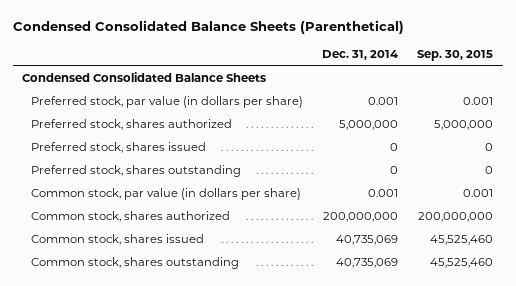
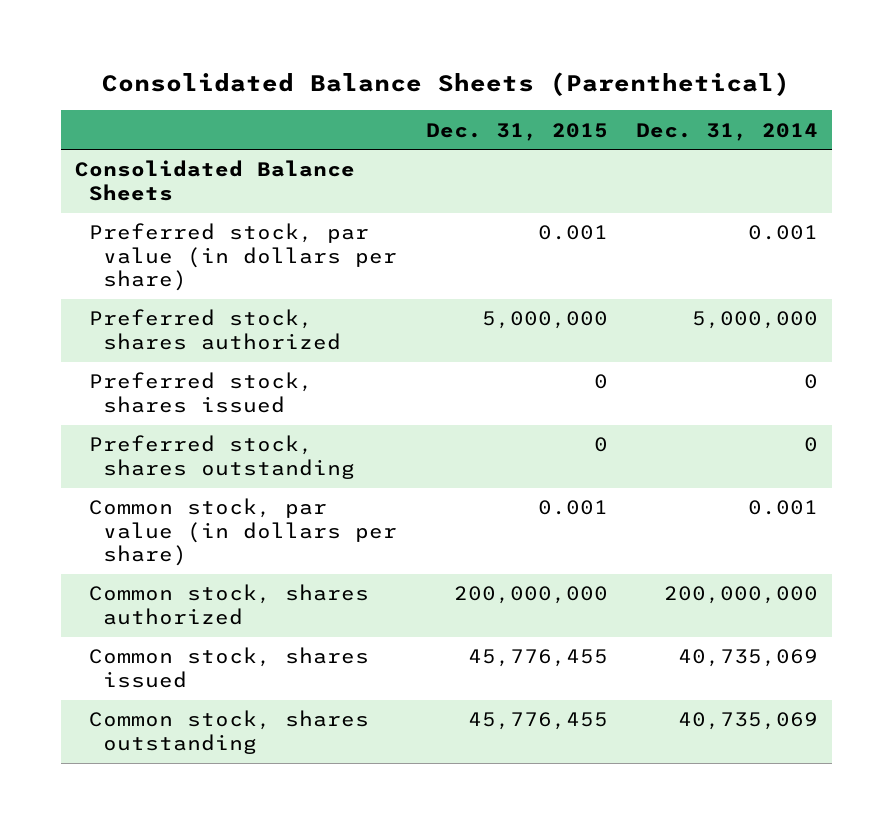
[12,19,404,34] Condensed Consolidated Balance Sheets (Parenthetical) -> [102,71,791,96] Consolidated Balance Sheets (Parenthetical)
[417,49,494,61] Sep. 30, 2015 -> none
none -> [425,122,608,141] Dec. 31, 2015
[22,71,267,82] Condensed Consolidated Balance Sheets -> [74,160,355,201] Consolidated Balance Sheets

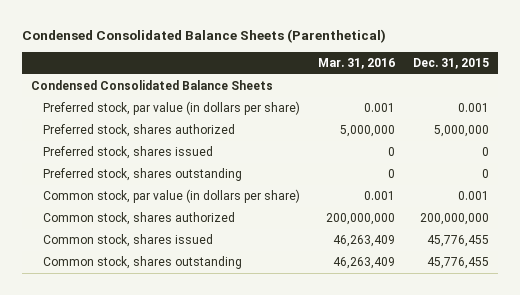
[102,71,791,96] Consolidated Balance Sheets (Parenthetical) -> [21,29,386,44] Condensed Consolidated Balance Sheets (Parenthetical)
[636,122,819,141] Dec. 31, 2014 -> none
none -> [317,58,395,70] Mar. 31, 2016
[74,160,355,201] Consolidated Balance Sheets -> [30,80,273,91] Condensed Consolidated Balance Sheets

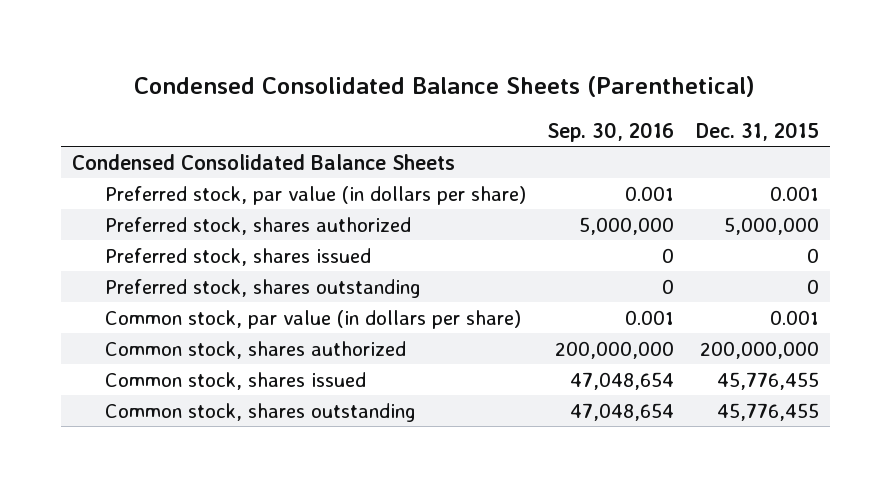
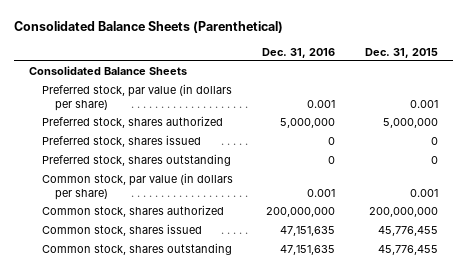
[134,76,756,98] Condensed Consolidated Balance Sheets (Parenthetical) -> [13,21,283,34] Consolidated Balance Sheets (Parenthetical)
[547,121,675,142] Sep. 30, 2016 -> none
none -> [262,47,336,58] Dec. 31, 2016
[71,153,455,170] Condensed Consolidated Balance Sheets -> [28,66,187,76] Consolidated Balance Sheets

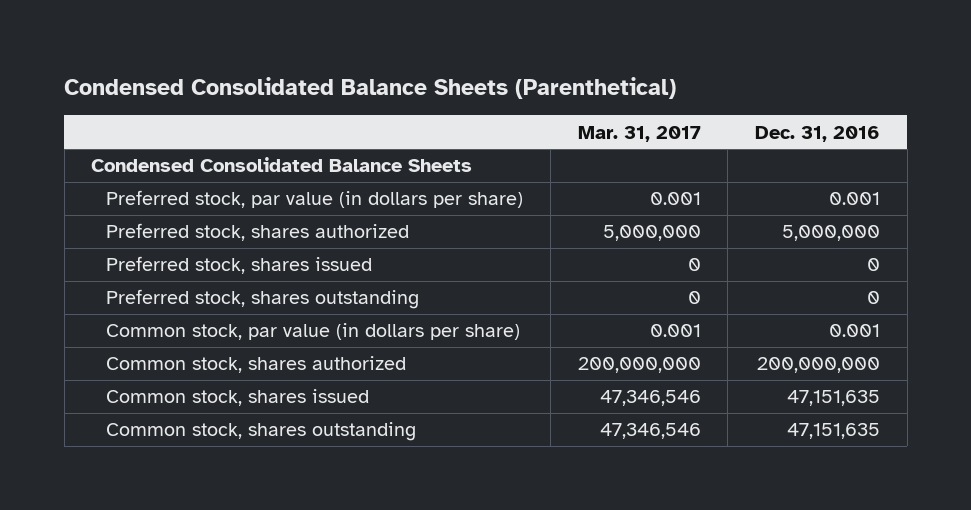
[13,21,283,34] Consolidated Balance Sheets (Parenthetical) -> [64,77,677,100] Condensed Consolidated Balance Sheets (Parenthetical)
[365,47,439,58] Dec. 31, 2015 -> none
none -> [577,125,701,142] Mar. 31, 2017
[28,66,187,76] Consolidated Balance Sheets -> [91,157,473,173] Condensed Consolidated Balance Sheets

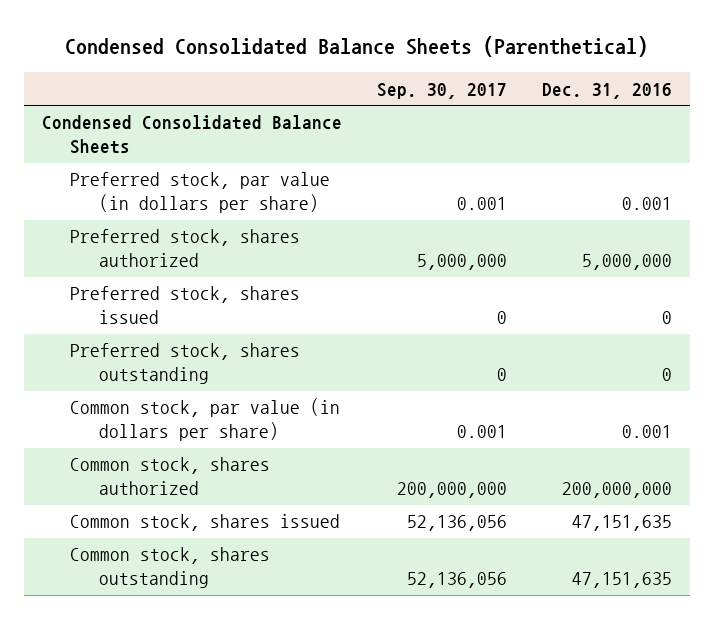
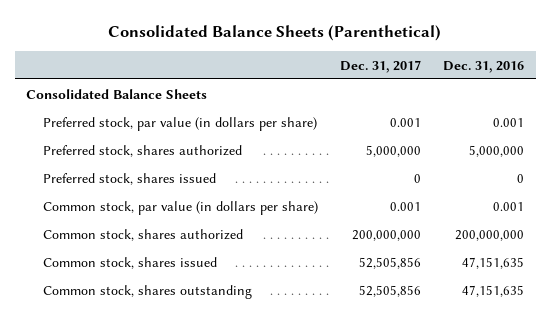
[64,36,648,58] Condensed Consolidated Balance Sheets (Parenthetical) -> [108,24,442,41] Consolidated Balance Sheets (Parenthetical)
[376,82,507,99] Sep. 30, 2017 -> none
none -> [340,59,422,73] Dec. 31, 2017
[41,115,342,155] Condensed Consolidated Balance Sheets -> [25,88,207,99] Consolidated Balance Sheets
[70,343,301,385] Preferred stock, shares outstanding -> none

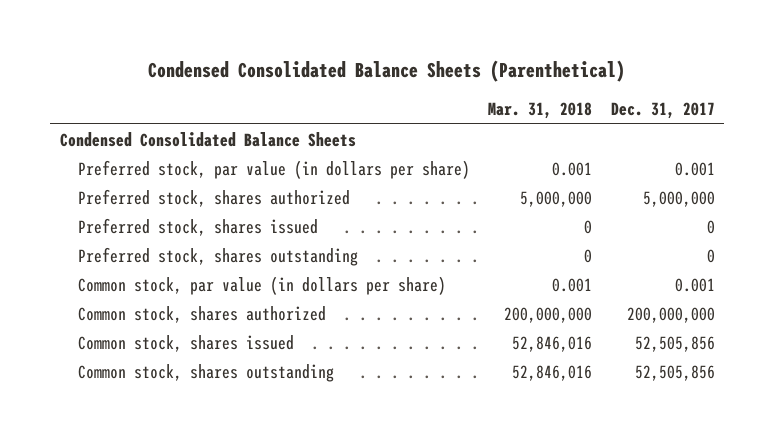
[108,24,442,41] Consolidated Balance Sheets (Parenthetical) -> [148,60,626,83] Condensed Consolidated Balance Sheets (Parenthetical)
[443,60,525,73] Dec. 31, 2016 -> none
none -> [488,102,593,120] Mar. 31, 2018
[25,88,207,99] Consolidated Balance Sheets -> [59,131,356,147] Condensed Consolidated Balance Sheets
none -> [78,246,359,266] Preferred stock, shares outstanding

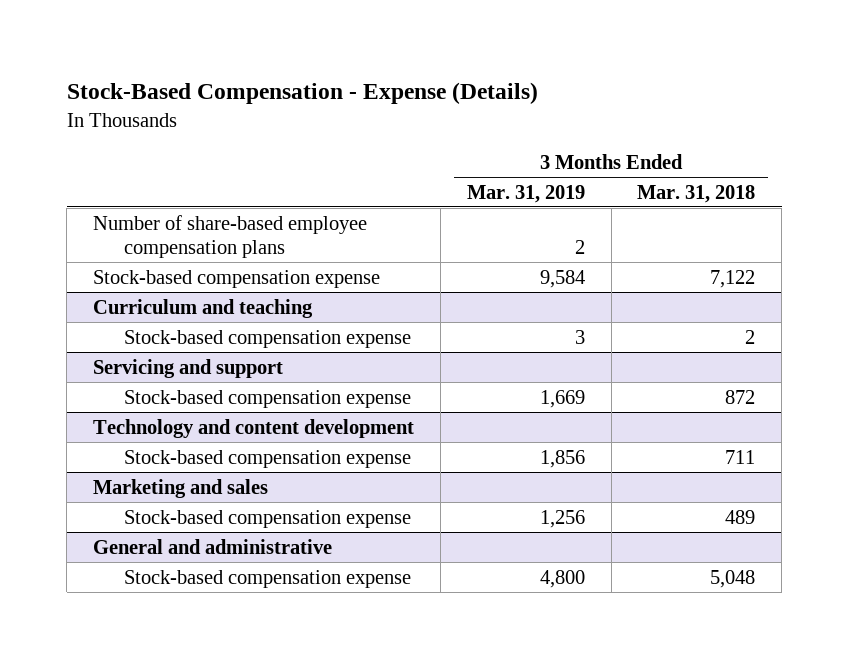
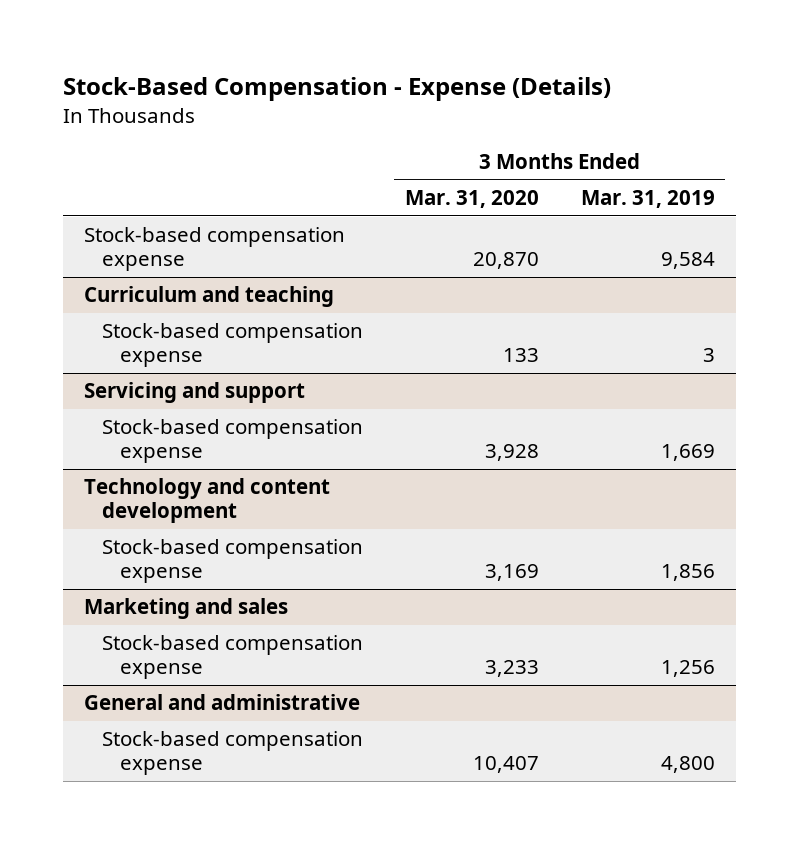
[637,184,756,203] Mar. 31, 2018 -> none
none -> [404,190,539,209] Mar. 31, 2020
[93,214,368,259] Number of share-based employee compensation plans -> none

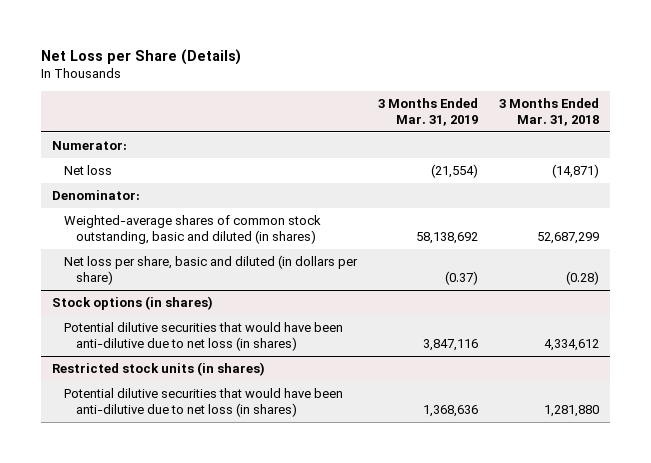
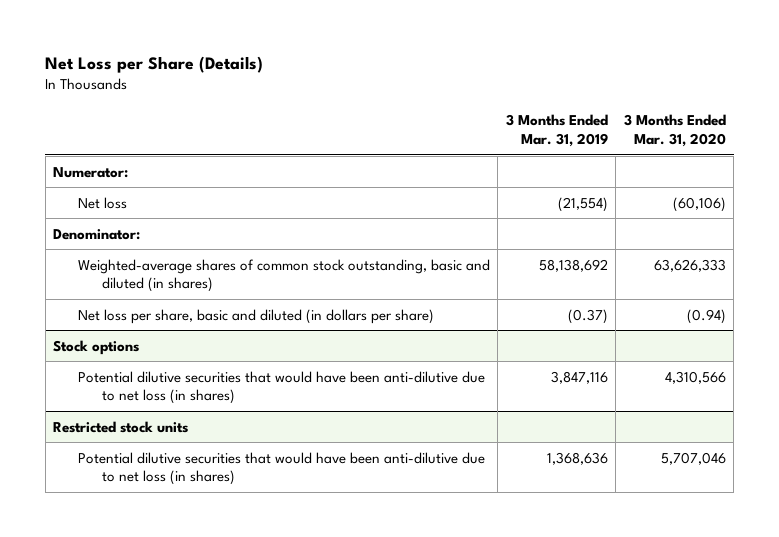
[499,98,600,126] 3 Months Ended Mar. 31, 2018 -> none
none -> [623,114,726,148] 3 Months Ended Mar. 31, 2020
[51,296,213,311] Stock options (in shares) -> [53,339,140,355] Stock options
[51,362,265,377] Restricted stock units (in shares) -> [53,420,189,433] Restricted stock units

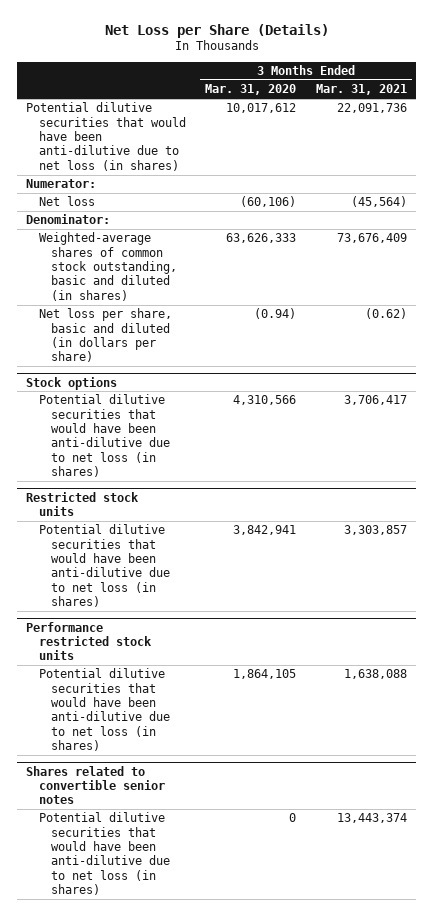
[505,114,608,148] 3 Months Ended Mar. 31, 2019 -> none
none -> [315,84,407,96] Mar. 31, 2021
none -> [26,102,186,171] Potential dilutive securities that would have been anti-dilutive due to net loss (in shares)
[660,451,726,465] 5,707,046 -> [233,525,297,536] 3,842,941
none -> [26,621,152,661] Performance restricted stock units
none -> [38,668,170,752] Potential dilutive securities that would have been anti-dilutive due to net loss (in shares)
none -> [26,765,165,805] Shares related to convertible senior notes
none -> [38,812,170,896] Potential dilutive securities that would have been anti-dilutive due to net loss (in shares)

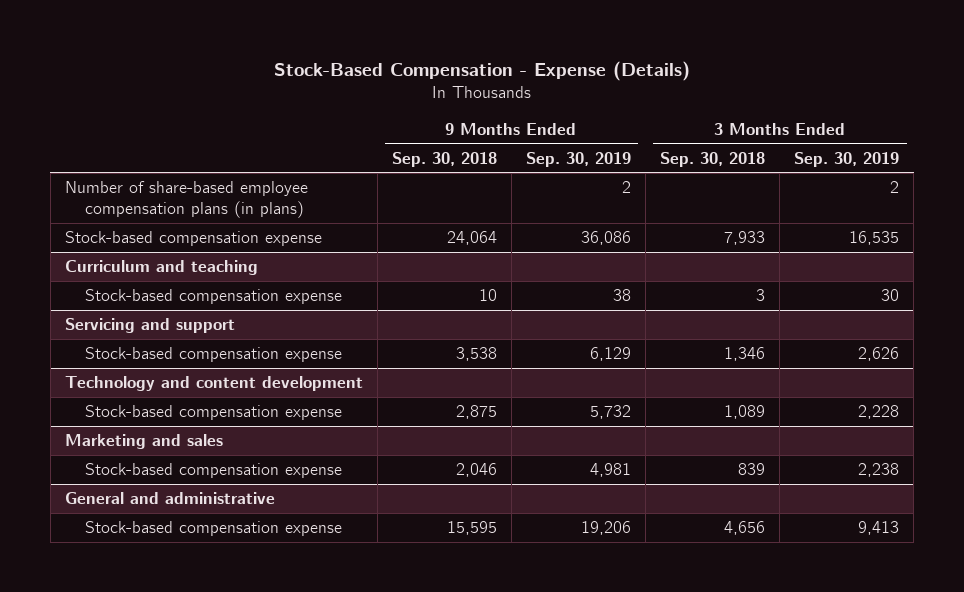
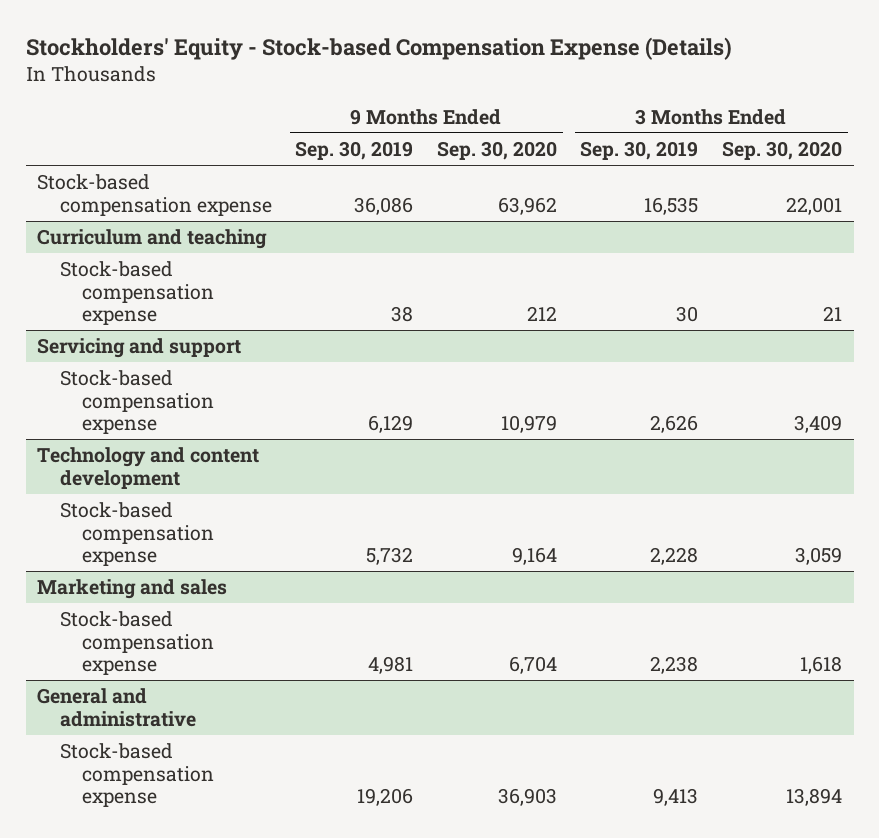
[274,60,691,81] Stock-Based Compensation - Expense (Details) -> [25,37,732,61] Stockholders' Equity - Stock-based Compensation Expense (Details)
[391,151,497,167] Sep. 30, 2018 -> none
[660,151,766,167] Sep. 30, 2018 -> none
none -> [436,141,557,161] Sep. 30, 2020
none -> [722,141,843,161] Sep. 30, 2020
[64,181,308,219] Number of share-based employee compensation plans (in plans) -> none

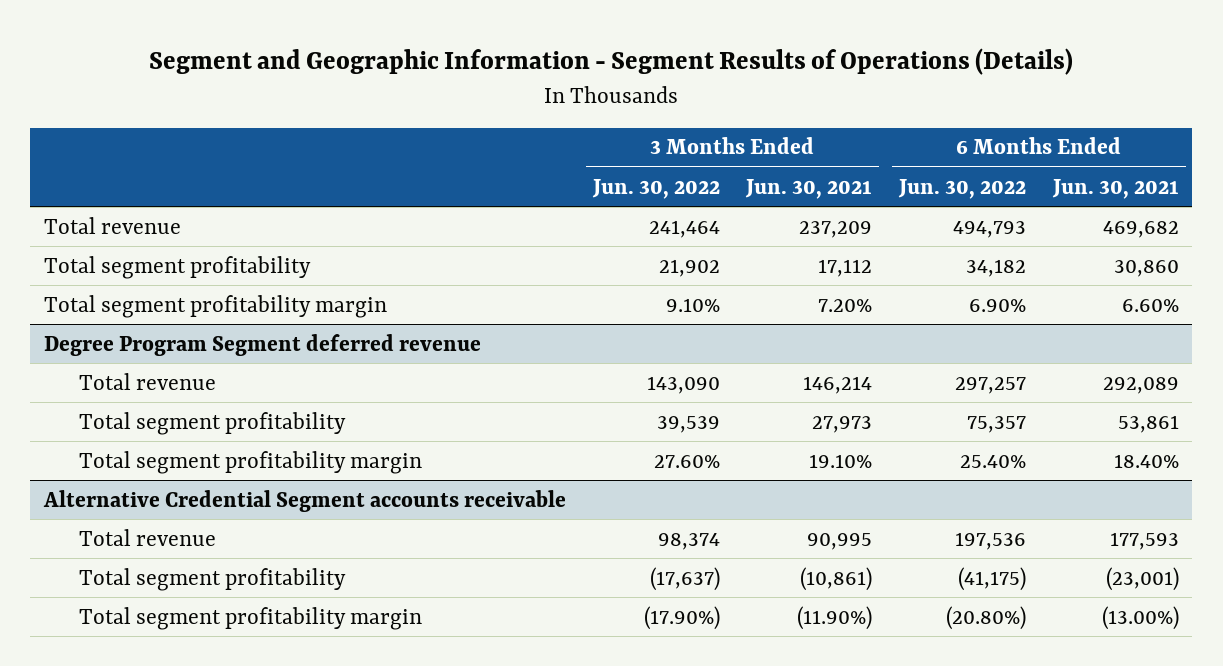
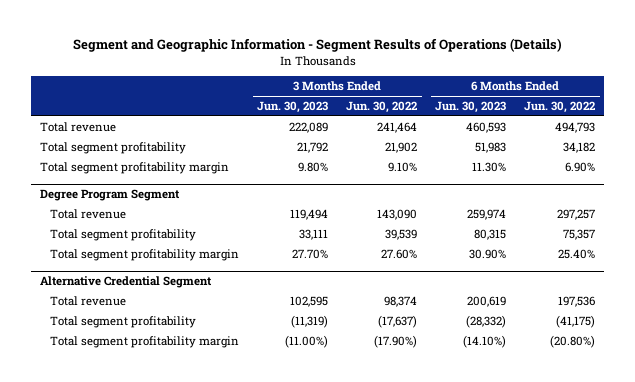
[745,178,873,199] Jun. 30, 2021 -> none
[1051,178,1179,199] Jun. 30, 2021 -> none
none -> [257,101,329,114] Jun. 30, 2023
none -> [435,101,507,114] Jun. 30, 2023
[43,333,481,356] Degree Program Segment deferred revenue -> [40,189,181,202] Degree Program Segment
[42,489,566,512] Alternative Credential Segment accounts receivable -> [40,276,213,289] Alternative Credential Segment

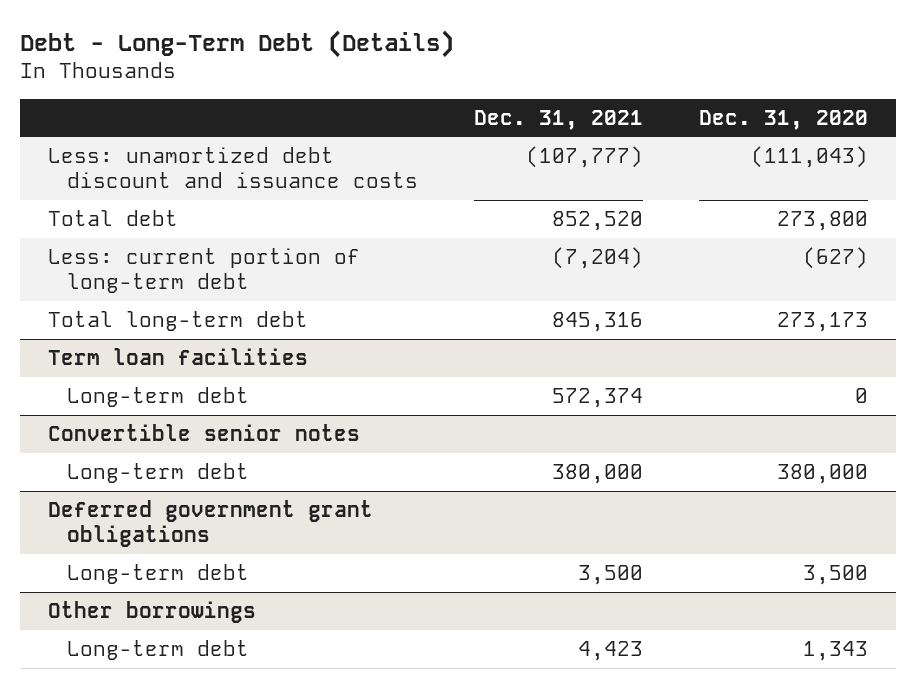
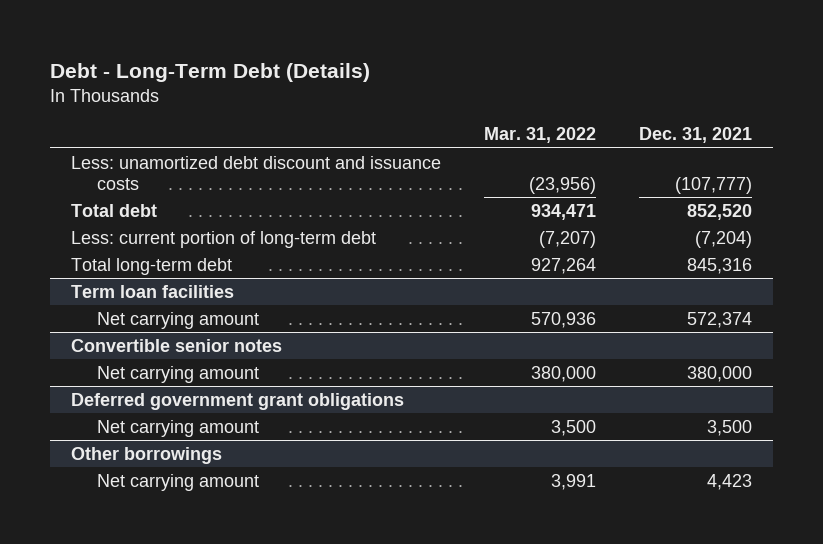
[698,109,868,130] Dec. 31, 2020 -> none
none -> [484,127,597,144] Mar. 31, 2022
[66,386,249,407] Long-term debt -> [96,311,259,329] Net carrying amount
[66,462,249,483] Long-term debt -> [96,365,259,383] Net carrying amount
[66,563,249,584] Long-term debt -> [96,419,259,437] Net carrying amount
[66,639,249,660] Long-term debt -> [96,473,259,491] Net carrying amount

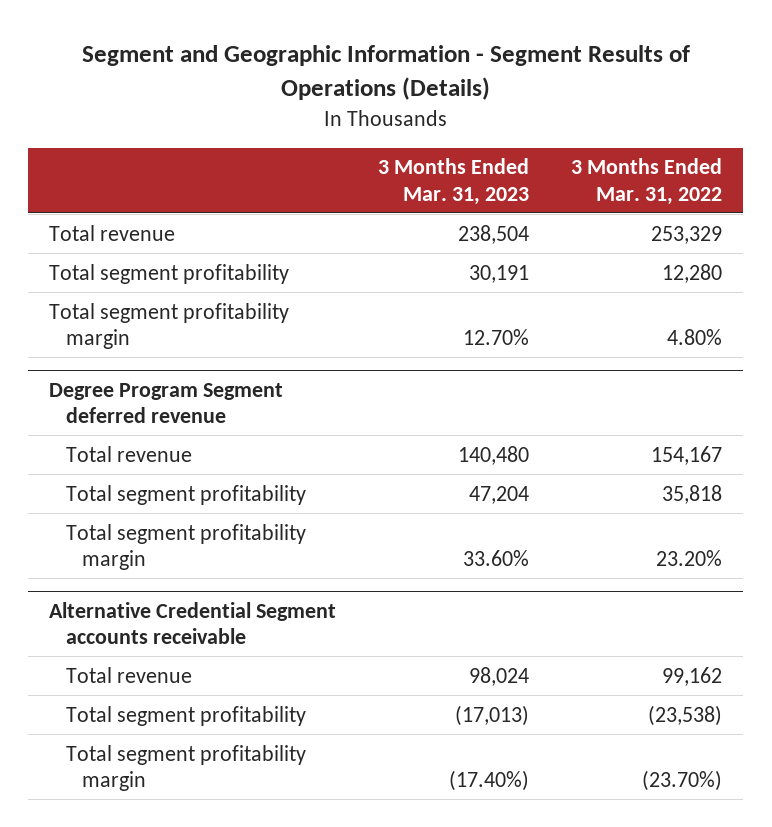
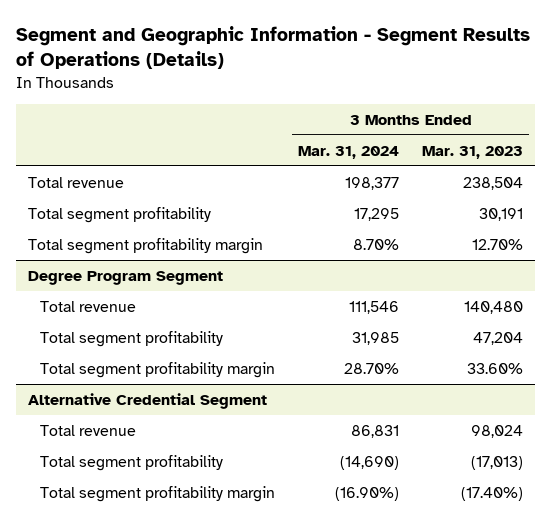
[571,158,723,205] 3 Months Ended Mar. 31, 2022 -> none
none -> [298,145,400,159] Mar. 31, 2024
[49,382,284,423] Degree Program Segment deferred revenue -> [27,270,223,285] Degree Program Segment
[49,601,337,644] Alternative Credential Segment accounts receivable -> [27,392,267,409] Alternative Credential Segment

